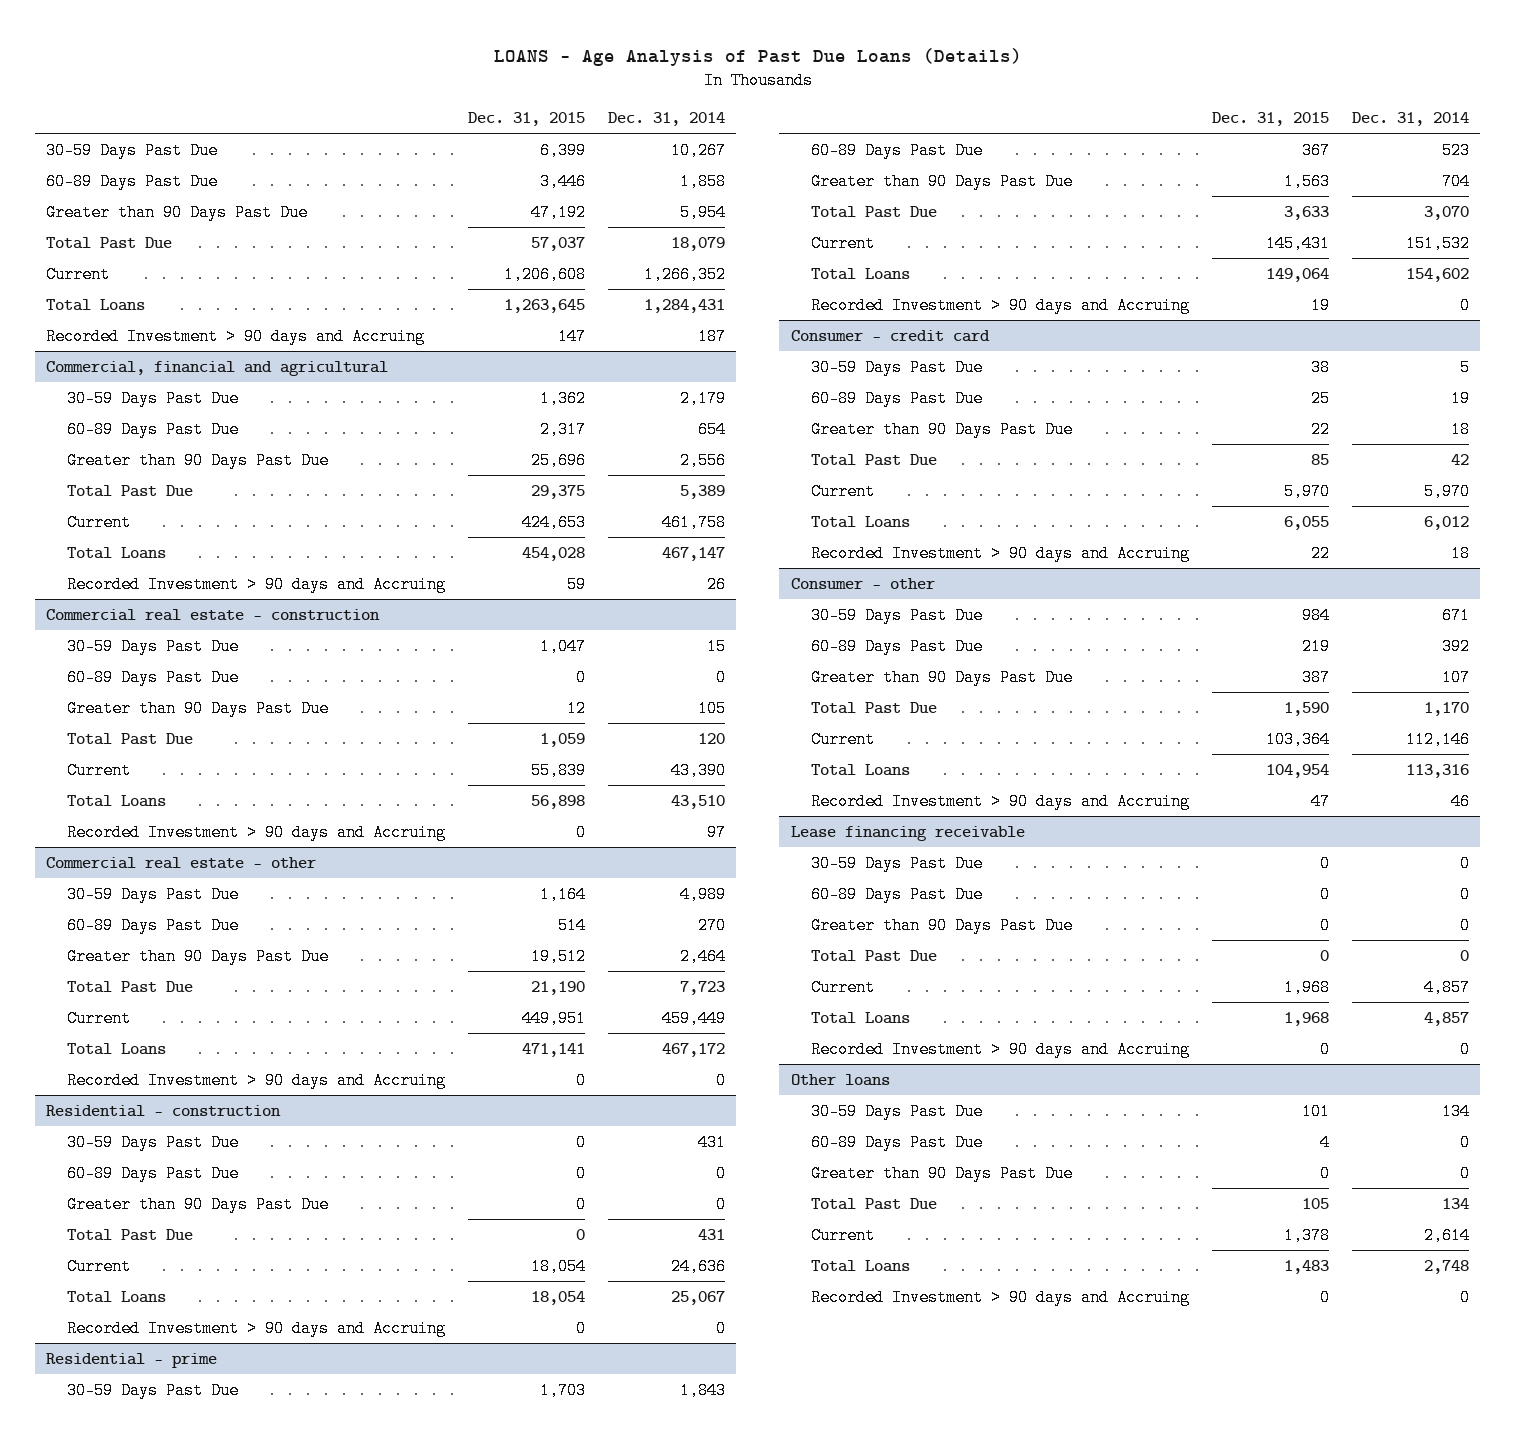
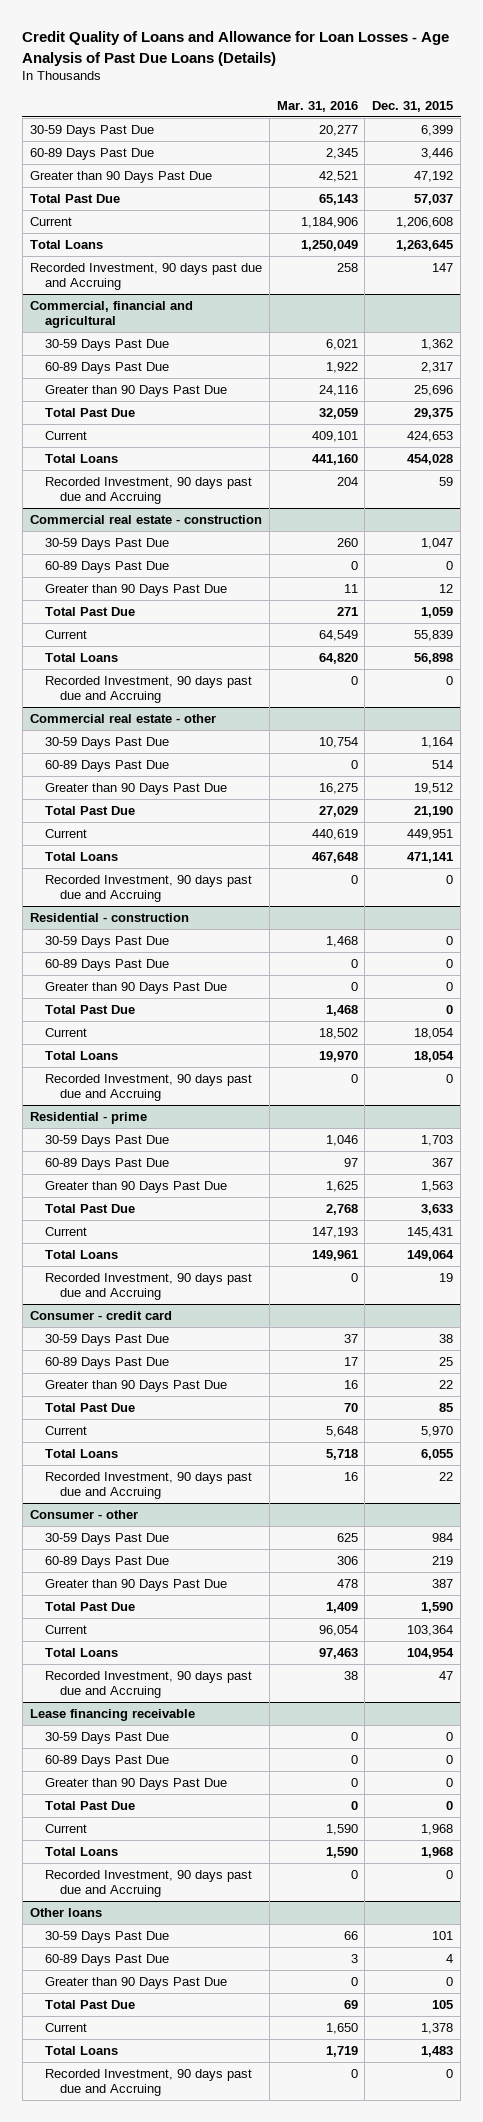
[493,47,1022,66] LOANS - Age Analysis of Past Due Loans (Details) -> [22,31,450,66] Credit Quality of Loans and Allowance for Loan Losses - Age Analysis of Past Due Loans (Details)
[607,111,725,126] Dec. 31, 2014 -> none
none -> [276,100,358,112] Mar. 31, 2016
[46,327,426,345] Recorded Investment > 90 days and Accruing -> [29,263,262,291] Recorded Investment, 90 days past due and Accruing
[66,575,446,593] Recorded Investment > 90 days and Accruing -> [44,477,252,505] Recorded Investment, 90 days past due and Accruing
[66,823,446,841] Recorded Investment > 90 days and Accruing -> [44,676,252,704] Recorded Investment, 90 days past due and Accruing
[66,1071,446,1089] Recorded Investment > 90 days and Accruing -> [44,875,252,903] Recorded Investment, 90 days past due and Accruing
[66,1319,446,1337] Recorded Investment > 90 days and Accruing -> [44,1074,252,1102] Recorded Investment, 90 days past due and Accruing
[811,296,1191,314] Recorded Investment > 90 days and Accruing -> [44,1273,252,1301] Recorded Investment, 90 days past due and Accruing
[811,544,1191,562] Recorded Investment > 90 days and Accruing -> [44,1472,252,1500] Recorded Investment, 90 days past due and Accruing
[811,792,1191,810] Recorded Investment > 90 days and Accruing -> [44,1671,252,1699] Recorded Investment, 90 days past due and Accruing
[811,1040,1191,1058] Recorded Investment > 90 days and Accruing -> [44,1870,252,1898] Recorded Investment, 90 days past due and Accruing
[811,1288,1191,1306] Recorded Investment > 90 days and Accruing -> [44,2069,252,2097] Recorded Investment, 90 days past due and Accruing

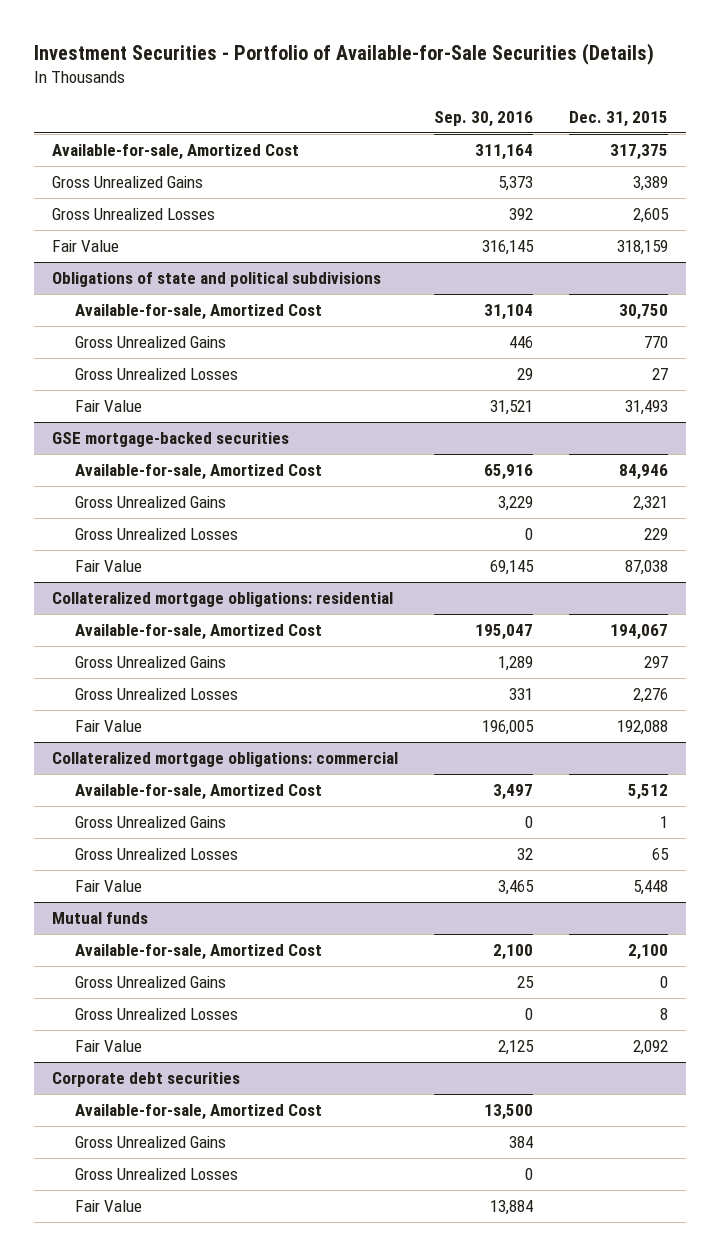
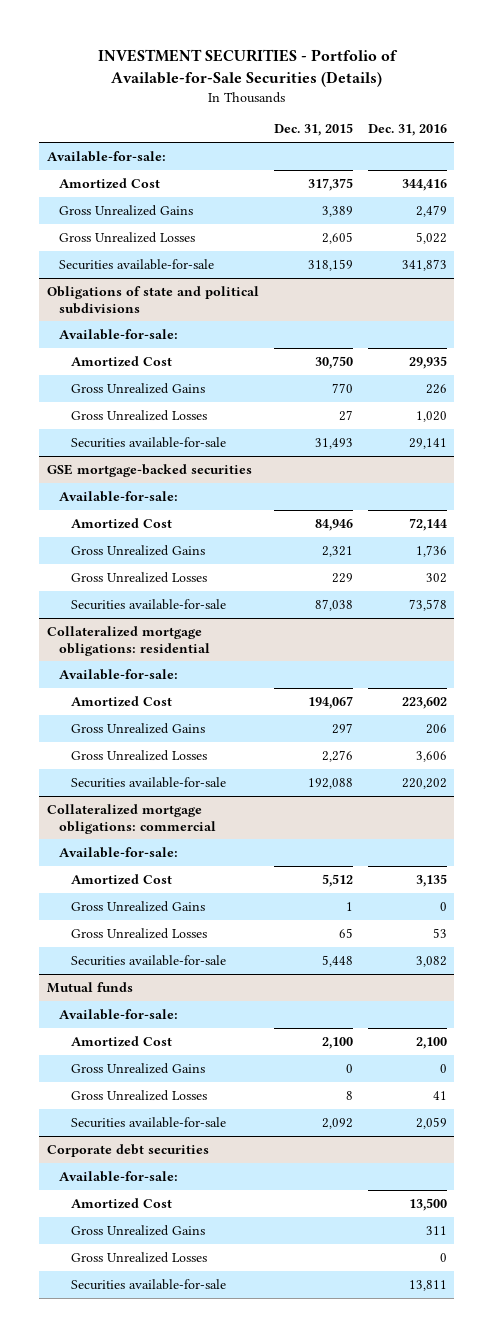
[33,43,654,66] Investment Securities - Portfolio of Available-for-Sale Securities (Details) -> [97,48,398,87] INVESTMENT SECURITIES - Portfolio of Available-for-Sale Securities (Details)
[433,110,533,127] Sep. 30, 2016 -> none
none -> [367,124,447,137] Dec. 31, 2016
none -> [46,150,166,162] Available-for-sale:
[51,144,299,161] Available-for-sale, Amortized Cost -> [58,177,160,189] Amortized Cost
[51,240,119,253] Fair Value -> [58,258,214,270] Securities available-for-sale
none -> [58,328,178,340] Available-for-sale:
[75,304,323,321] Available-for-sale, Amortized Cost -> [71,355,173,367] Amortized Cost
[75,400,143,413] Fair Value -> [71,436,227,448] Securities available-for-sale
none -> [58,490,178,502] Available-for-sale:
[75,464,323,481] Available-for-sale, Amortized Cost -> [71,517,173,529] Amortized Cost
[75,560,143,573] Fair Value -> [71,598,227,610] Securities available-for-sale
none -> [58,668,178,680] Available-for-sale:
[75,624,323,641] Available-for-sale, Amortized Cost -> [71,695,173,707] Amortized Cost
[75,720,143,733] Fair Value -> [71,776,227,788] Securities available-for-sale
none -> [58,846,178,858] Available-for-sale:
[75,784,323,801] Available-for-sale, Amortized Cost -> [71,873,173,885] Amortized Cost
[75,880,143,893] Fair Value -> [71,954,227,966] Securities available-for-sale
none -> [58,1008,178,1020] Available-for-sale:
[75,944,323,961] Available-for-sale, Amortized Cost -> [71,1035,173,1047] Amortized Cost
[75,1040,143,1053] Fair Value -> [71,1116,227,1128] Securities available-for-sale
none -> [58,1170,178,1182] Available-for-sale:
[75,1104,323,1121] Available-for-sale, Amortized Cost -> [71,1197,173,1209] Amortized Cost
[75,1200,143,1213] Fair Value -> [71,1278,227,1290] Securities available-for-sale

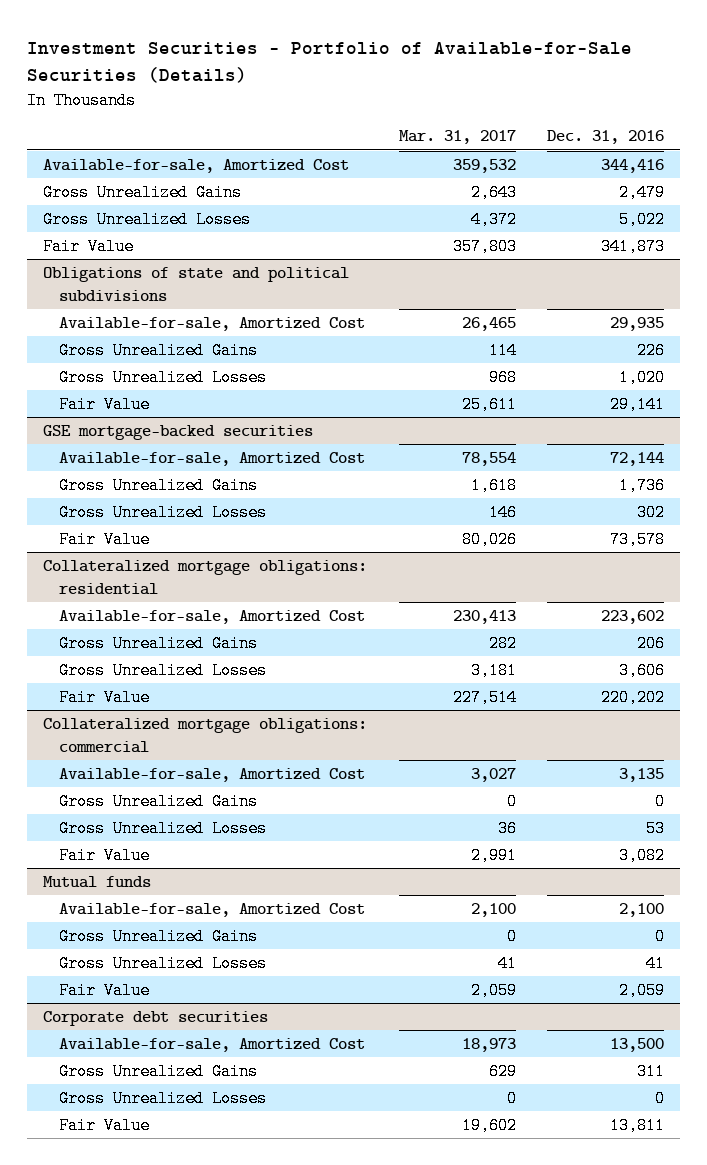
[97,48,398,87] INVESTMENT SECURITIES - Portfolio of Available-for-Sale Securities (Details) -> [26,41,632,84] Investment Securities - Portfolio of Available-for-Sale Securities (Details)
[273,123,353,137] Dec. 31, 2015 -> none
none -> [398,130,516,145] Mar. 31, 2017
[46,150,166,162] Available-for-sale: -> none
[58,177,160,189] Amortized Cost -> [42,158,349,173] Available-for-sale, Amortized Cost
[58,258,214,270] Securities available-for-sale -> [42,237,134,255] Fair Value
[58,328,178,340] Available-for-sale: -> none
[71,355,173,367] Amortized Cost -> [59,316,366,331] Available-for-sale, Amortized Cost
[71,436,227,448] Securities available-for-sale -> [59,395,151,413] Fair Value
[58,490,178,502] Available-for-sale: -> none
[71,517,173,529] Amortized Cost -> [59,451,366,466] Available-for-sale, Amortized Cost
[71,598,227,610] Securities available-for-sale -> [59,530,151,548] Fair Value
[58,668,178,680] Available-for-sale: -> none
[71,695,173,707] Amortized Cost -> [59,609,366,624] Available-for-sale, Amortized Cost
[71,776,227,788] Securities available-for-sale -> [59,688,151,706] Fair Value
[58,846,178,858] Available-for-sale: -> none
[71,873,173,885] Amortized Cost -> [59,767,366,782] Available-for-sale, Amortized Cost
[71,954,227,966] Securities available-for-sale -> [59,846,151,864] Fair Value
[58,1008,178,1020] Available-for-sale: -> none
[71,1035,173,1047] Amortized Cost -> [59,902,366,917] Available-for-sale, Amortized Cost
[71,1116,227,1128] Securities available-for-sale -> [59,981,151,999] Fair Value
[58,1170,178,1182] Available-for-sale: -> none
[71,1197,173,1209] Amortized Cost -> [59,1037,366,1052] Available-for-sale, Amortized Cost
[71,1278,227,1290] Securities available-for-sale -> [59,1116,151,1134] Fair Value

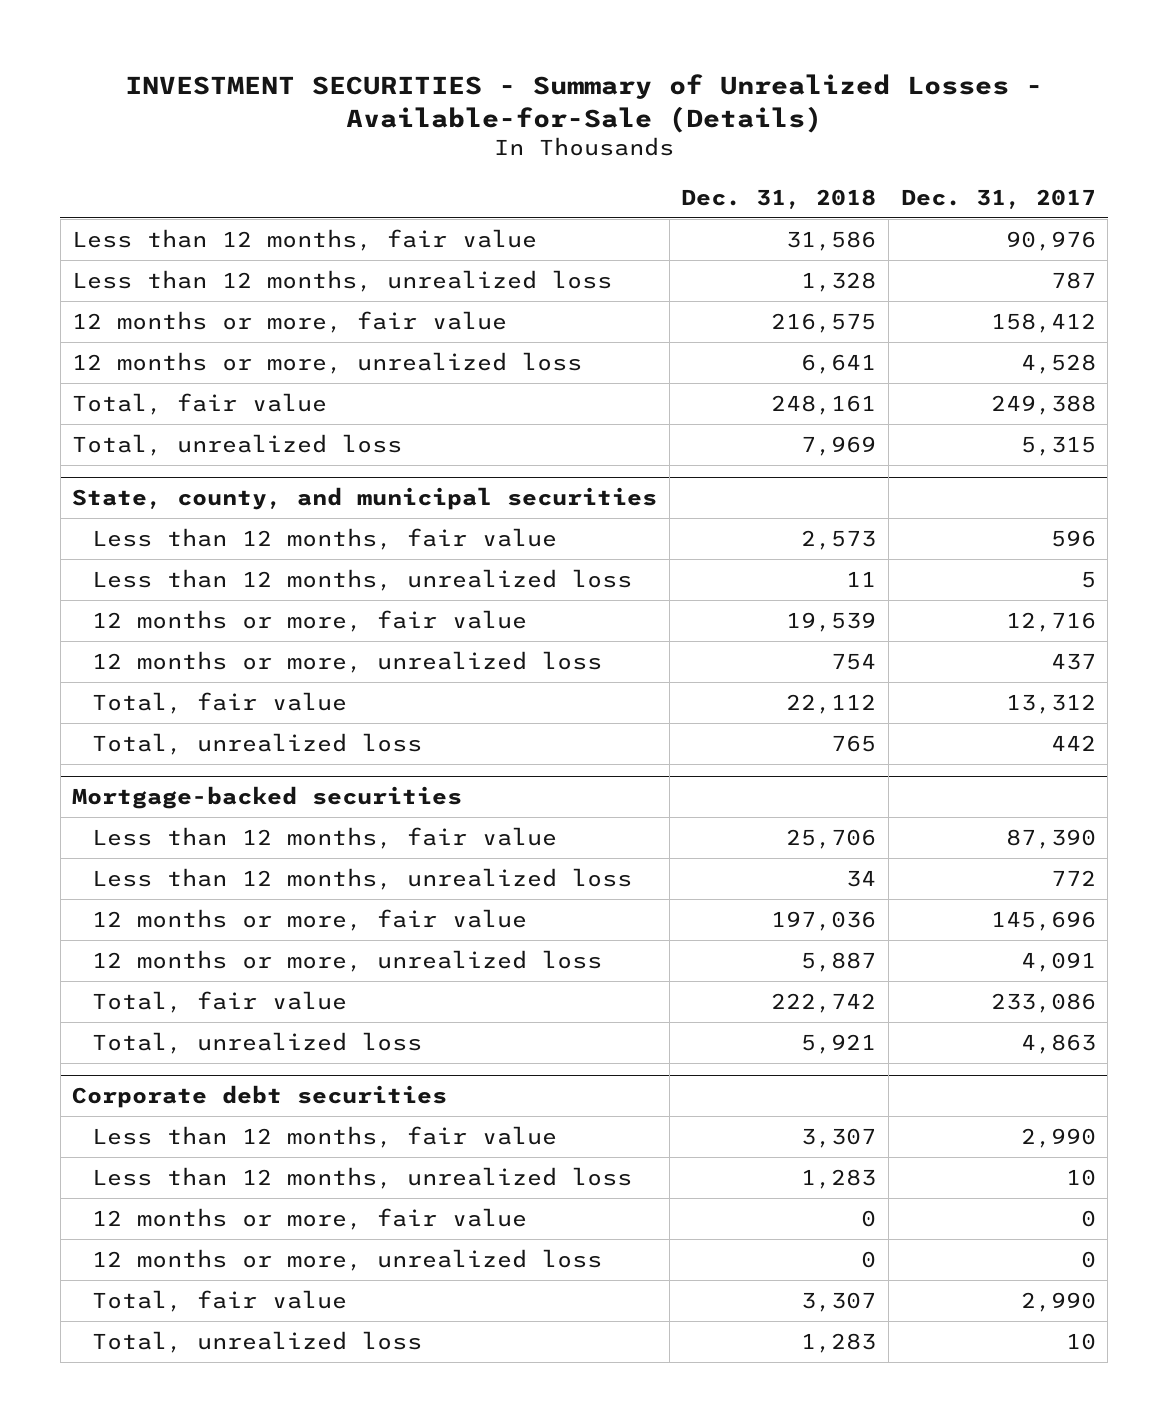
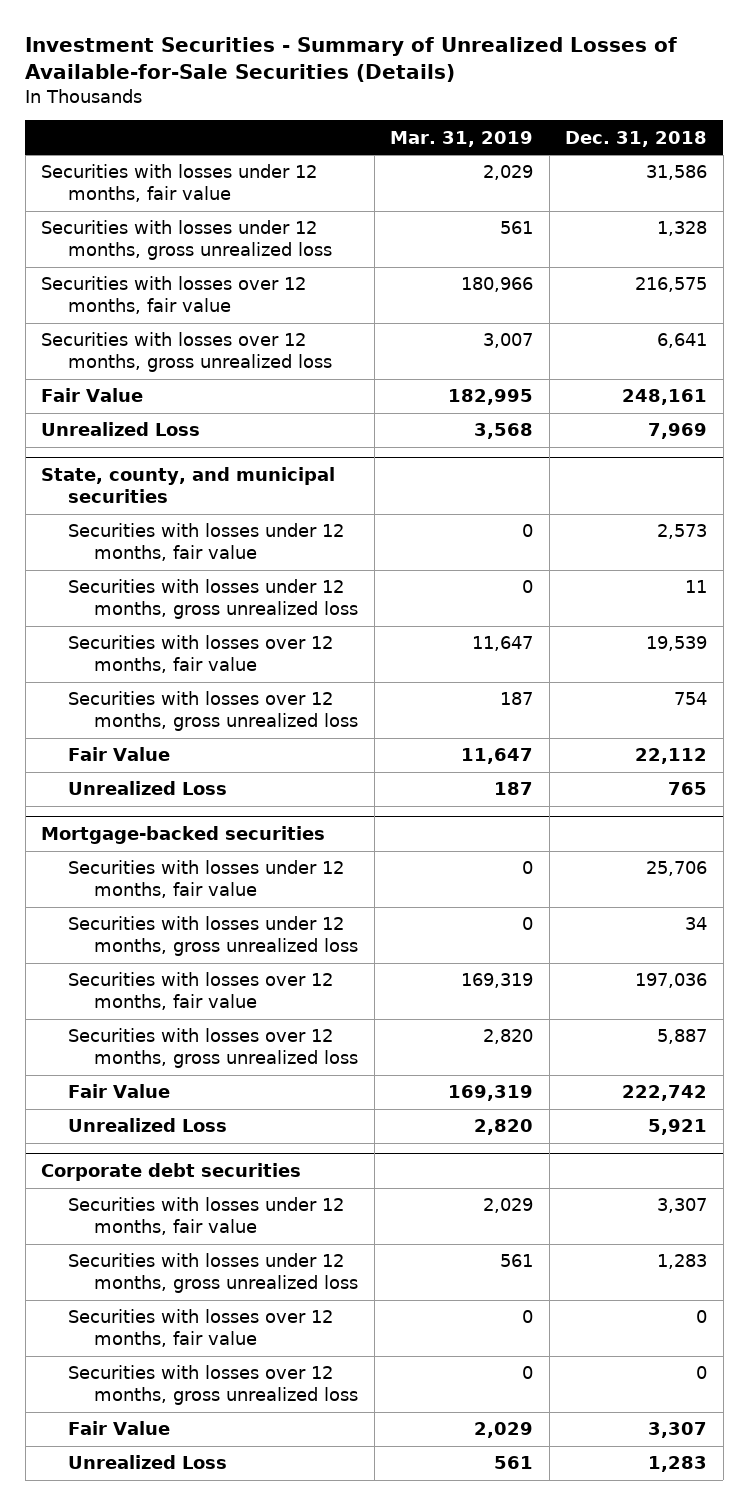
[124,73,1043,133] INVESTMENT SECURITIES - Summary of Unrealized Losses - Available-for-Sale (Details) -> [25,37,678,83] Investment Securities - Summary of Unrealized Losses of Available-for-Sale Securities (Details)
[900,188,1096,209] Dec. 31, 2017 -> none
none -> [390,130,534,147] Mar. 31, 2019
[72,228,538,251] Less than 12 months, fair value -> [41,164,318,203] Securities with losses under 12 months, fair value
[72,269,613,292] Less than 12 months, unrealized loss -> [41,220,332,261] Securities with losses under 12 months, gross unrealized loss
[72,310,508,333] 12 months or more, fair value -> [41,276,307,315] Securities with losses over 12 months, fair value
[72,351,583,374] 12 months or more, unrealized loss -> [41,332,332,373] Securities with losses over 12 months, gross unrealized loss
[72,392,328,415] Total, fair value -> [41,388,144,403] Fair Value
[72,433,403,456] Total, unrealized loss -> [41,422,201,437] Unrealized Loss
[92,527,558,550] Less than 12 months, fair value -> [67,523,344,562] Securities with losses under 12 months, fair value
[92,568,633,591] Less than 12 months, unrealized loss -> [67,579,359,620] Securities with losses under 12 months, gross unrealized loss
[92,609,528,632] 12 months or more, fair value -> [67,635,333,674] Securities with losses over 12 months, fair value
[92,650,603,673] 12 months or more, unrealized loss -> [67,691,359,732] Securities with losses over 12 months, gross unrealized loss
[92,691,348,714] Total, fair value -> [67,747,170,762] Fair Value
[92,732,423,755] Total, unrealized loss -> [67,781,227,796] Unrealized Loss
[92,826,558,849] Less than 12 months, fair value -> [67,860,344,899] Securities with losses under 12 months, fair value
[92,867,633,890] Less than 12 months, unrealized loss -> [67,916,359,957] Securities with losses under 12 months, gross unrealized loss
[92,908,528,931] 12 months or more, fair value -> [67,972,333,1011] Securities with losses over 12 months, fair value
[92,949,603,972] 12 months or more, unrealized loss -> [67,1028,359,1069] Securities with losses over 12 months, gross unrealized loss
[92,990,348,1013] Total, fair value -> [67,1084,170,1099] Fair Value
[92,1031,423,1054] Total, unrealized loss -> [67,1118,227,1133] Unrealized Loss
[92,1125,558,1148] Less than 12 months, fair value -> [67,1197,344,1236] Securities with losses under 12 months, fair value
[92,1166,633,1189] Less than 12 months, unrealized loss -> [67,1253,359,1294] Securities with losses under 12 months, gross unrealized loss
[92,1207,528,1230] 12 months or more, fair value -> [67,1309,333,1348] Securities with losses over 12 months, fair value
[92,1248,603,1271] 12 months or more, unrealized loss -> [67,1365,359,1406] Securities with losses over 12 months, gross unrealized loss
[92,1289,348,1312] Total, fair value -> [67,1421,170,1436] Fair Value
[92,1330,423,1353] Total, unrealized loss -> [67,1455,227,1470] Unrealized Loss

